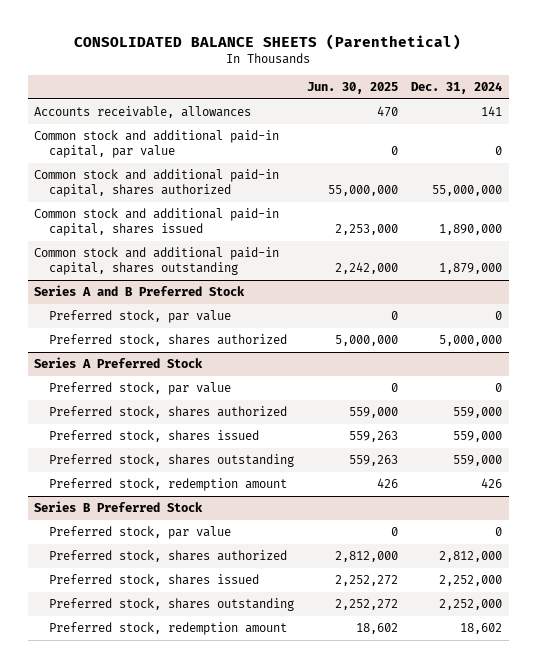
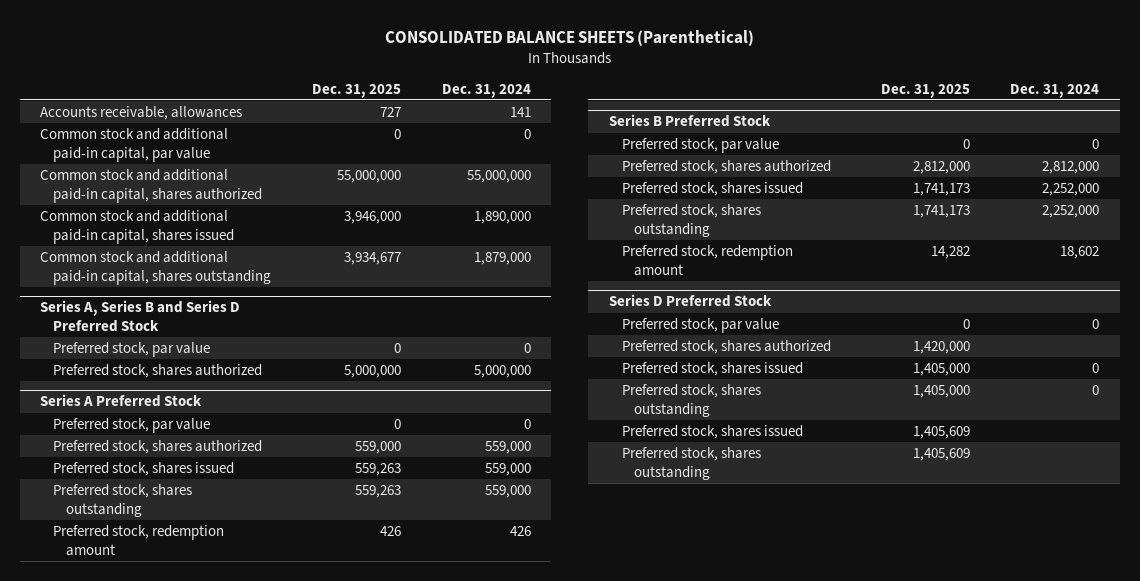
[307,82,399,95] Jun. 30, 2025 -> none
none -> [312,83,402,98] Dec. 31, 2025
[34,285,246,297] Series A and B Preferred Stock -> [40,300,241,332] Series A, Series B and Series D Preferred Stock
none -> [608,294,772,308] Series D Preferred Stock
none -> [621,318,779,334] Preferred stock, par value
none -> [621,340,831,355] Preferred stock, shares authorized
none -> [621,362,803,377] Preferred stock, shares issued
none -> [621,384,761,417] Preferred stock, shares outstanding
none -> [621,425,803,440] Preferred stock, shares issued
none -> [621,447,761,480] Preferred stock, shares outstanding

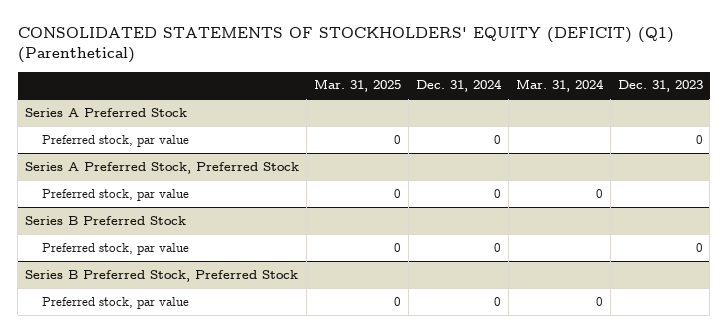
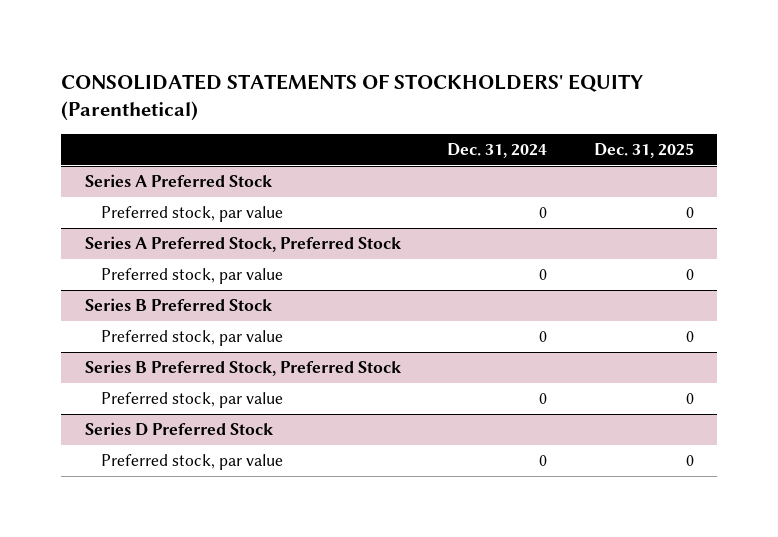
[17,27,674,64] CONSOLIDATED STATEMENTS OF STOCKHOLDERS' EQUITY (DEFICIT) (Q1) (Parenthetical) -> [61,73,644,121] CONSOLIDATED STATEMENTS OF STOCKHOLDERS' EQUITY (Parenthetical)
[314,79,402,93] Mar. 31, 2025 -> none
[515,79,604,93] Mar. 31, 2024 -> none
[617,80,703,93] Dec. 31, 2023 -> none
none -> [593,142,694,158] Dec. 31, 2025
none -> [84,422,274,437] Series D Preferred Stock
none -> [101,454,284,471] Preferred stock, par value

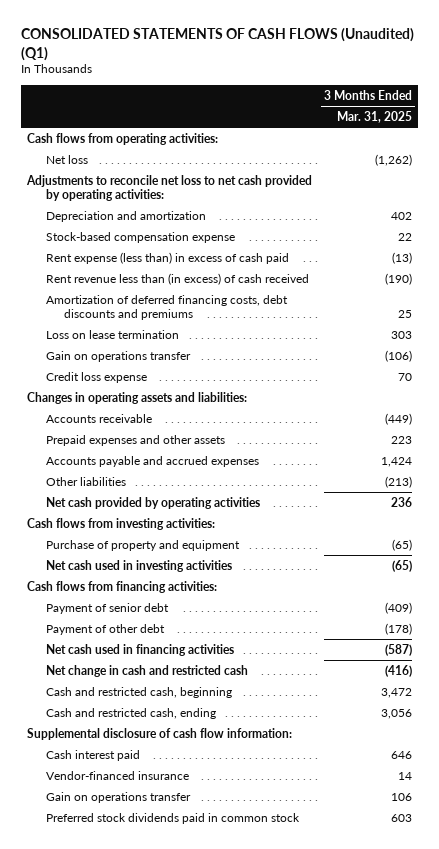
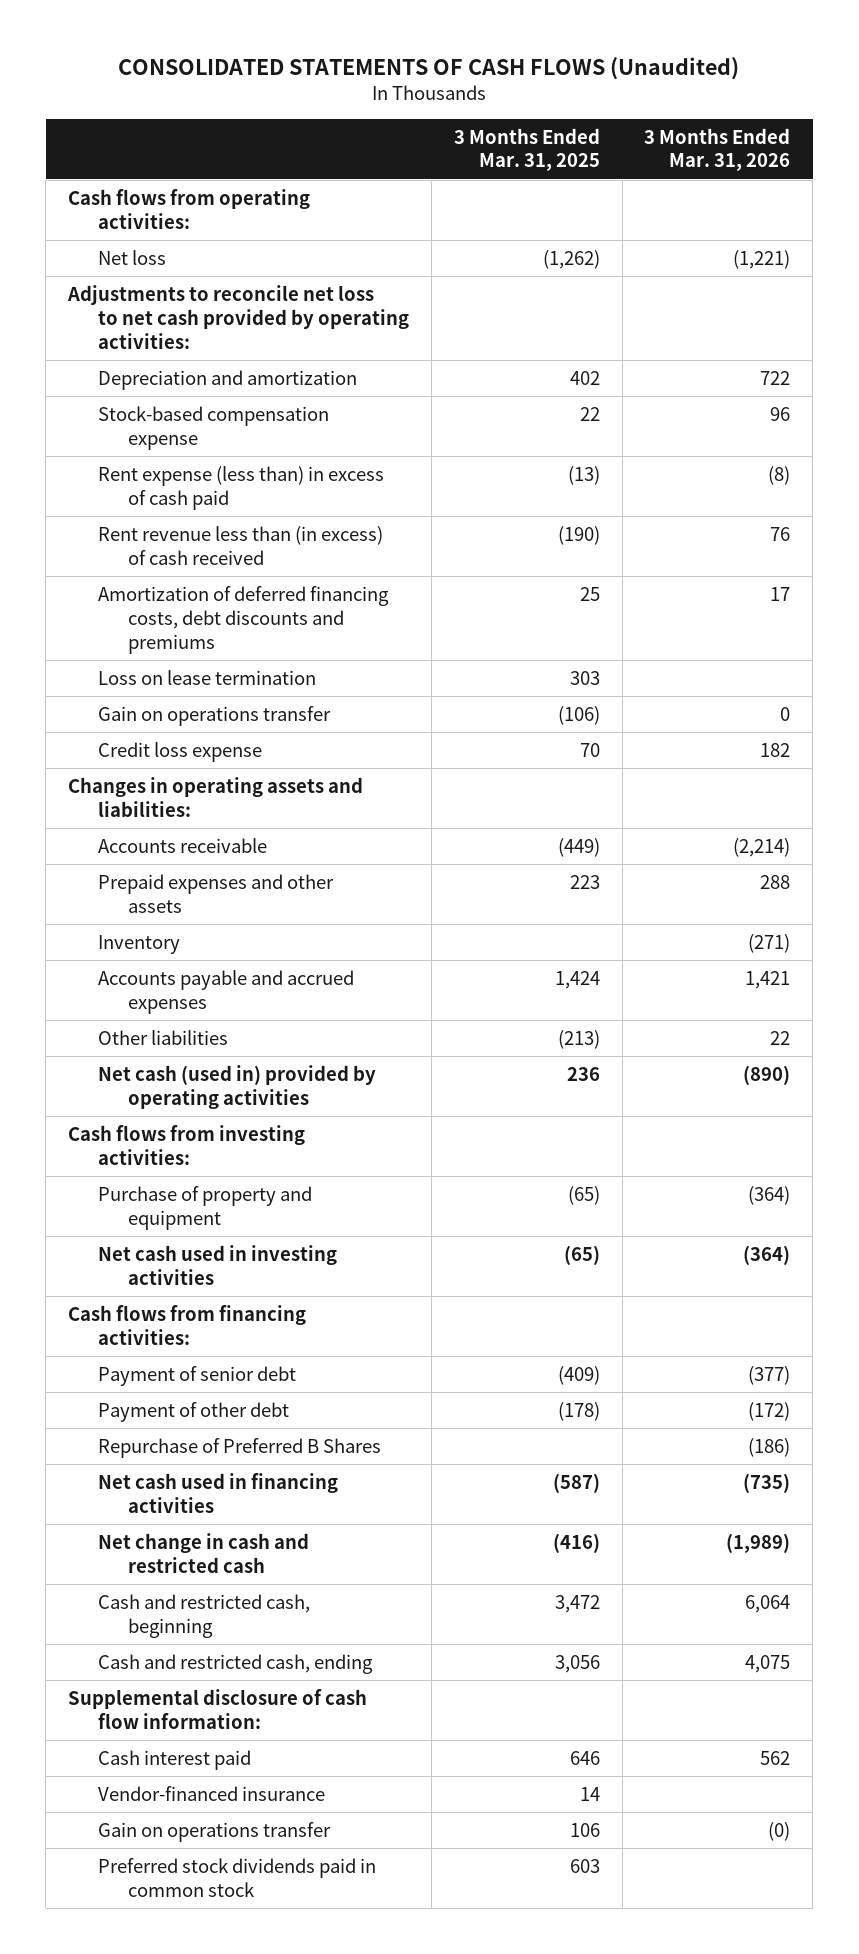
[21,28,415,61] CONSOLIDATED STATEMENTS OF CASH FLOWS (Unaudited) (Q1) -> [118,56,740,80] CONSOLIDATED STATEMENTS OF CASH FLOWS (Unaudited)
none -> [644,127,791,172] 3 Months Ended Mar. 31, 2026
none -> [98,934,181,954] Inventory
[45,496,260,509] Net cash provided by operating activities -> [98,1064,377,1109] Net cash (used in) provided by operating activities
none -> [98,1437,382,1458] Repurchase of Preferred B Shares

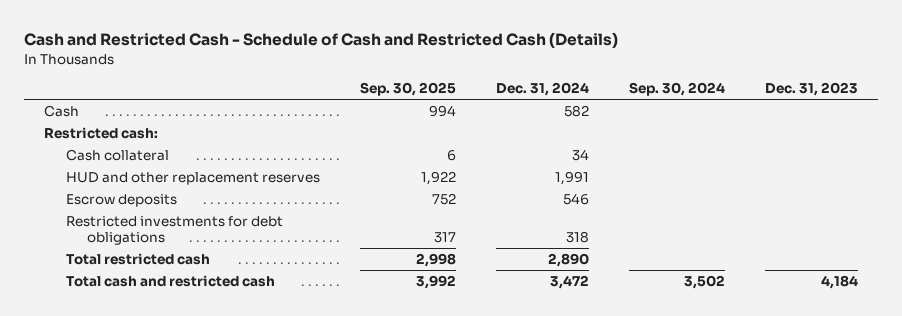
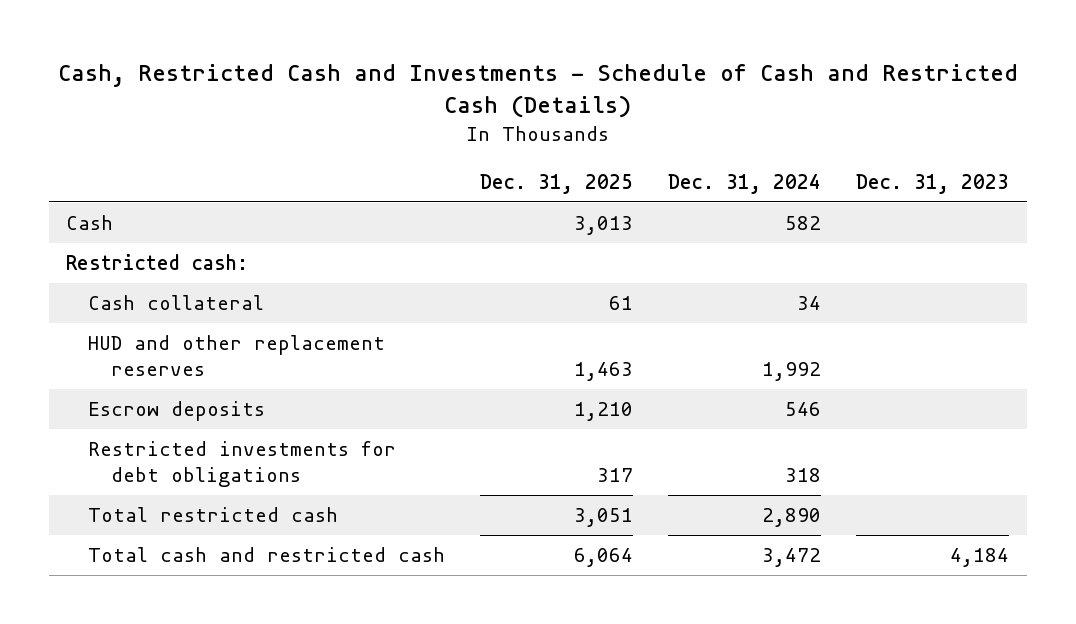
[24,32,619,49] Cash and Restricted Cash - Schedule of Cash and Restricted Cash (Details) -> [57,63,1018,118] Cash, Restricted Cash and Investments - Schedule of Cash and Restricted Cash (Details)
[359,82,456,97] Sep. 30, 2025 -> none
[628,82,725,97] Sep. 30, 2024 -> none
none -> [480,173,634,194] Dec. 31, 2025
[554,171,589,186] 1,991 -> [762,362,822,382] 1,992

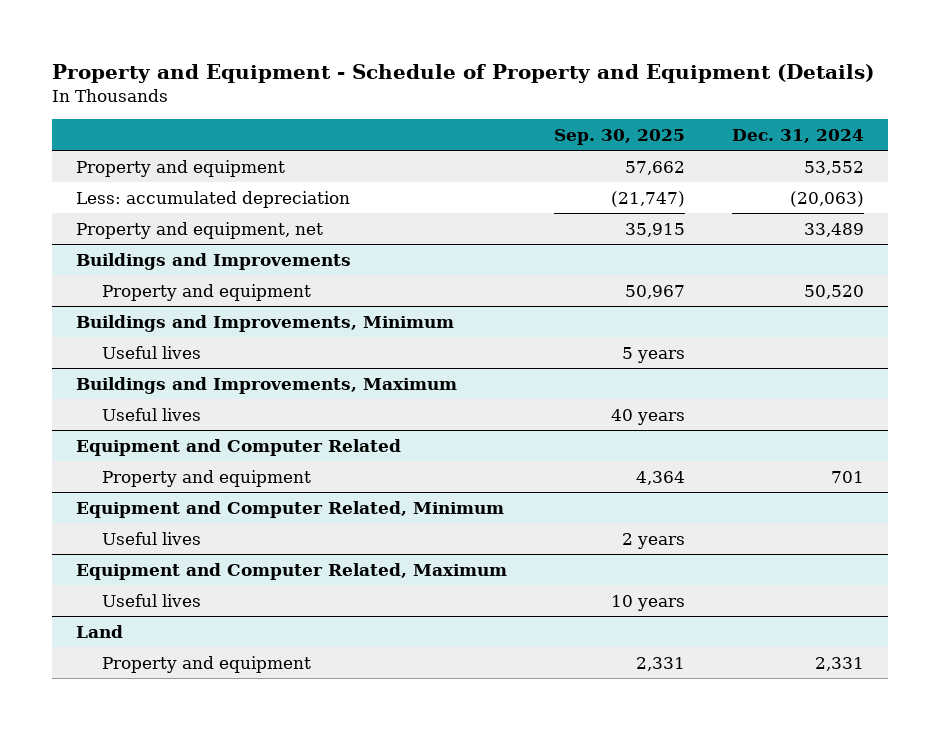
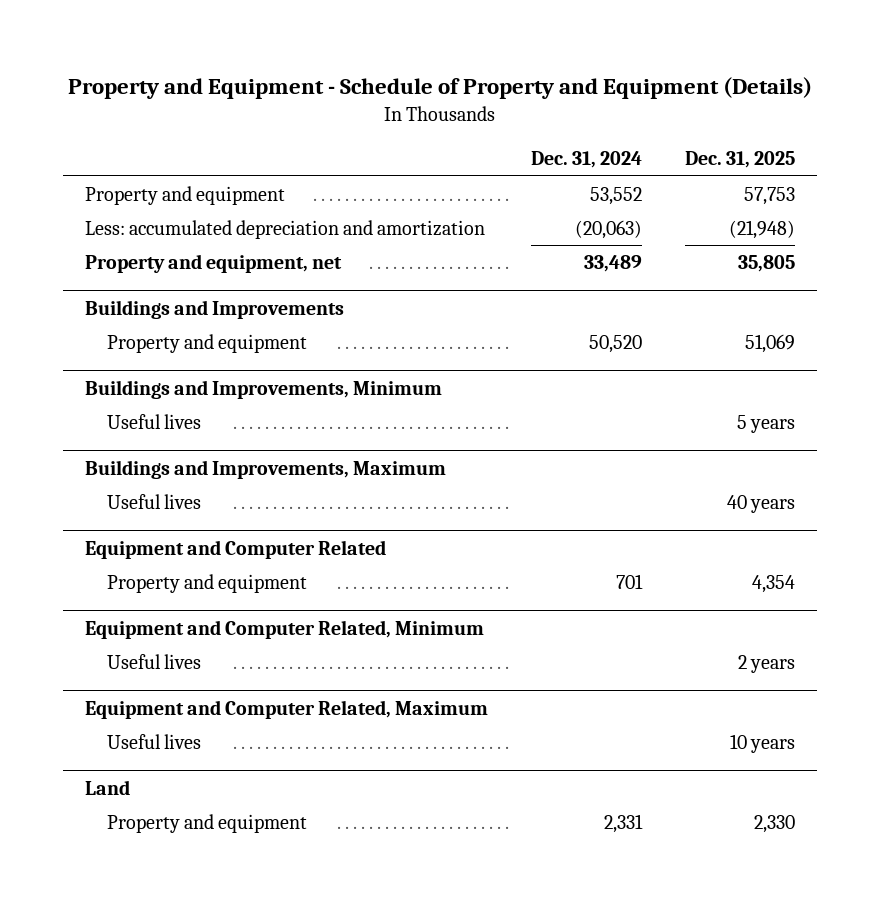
[553,128,685,145] Sep. 30, 2025 -> none
none -> [684,151,795,169] Dec. 31, 2025
[75,190,350,208] Less: accumulated depreciation -> [84,220,485,240] Less: accumulated depreciation and amortization

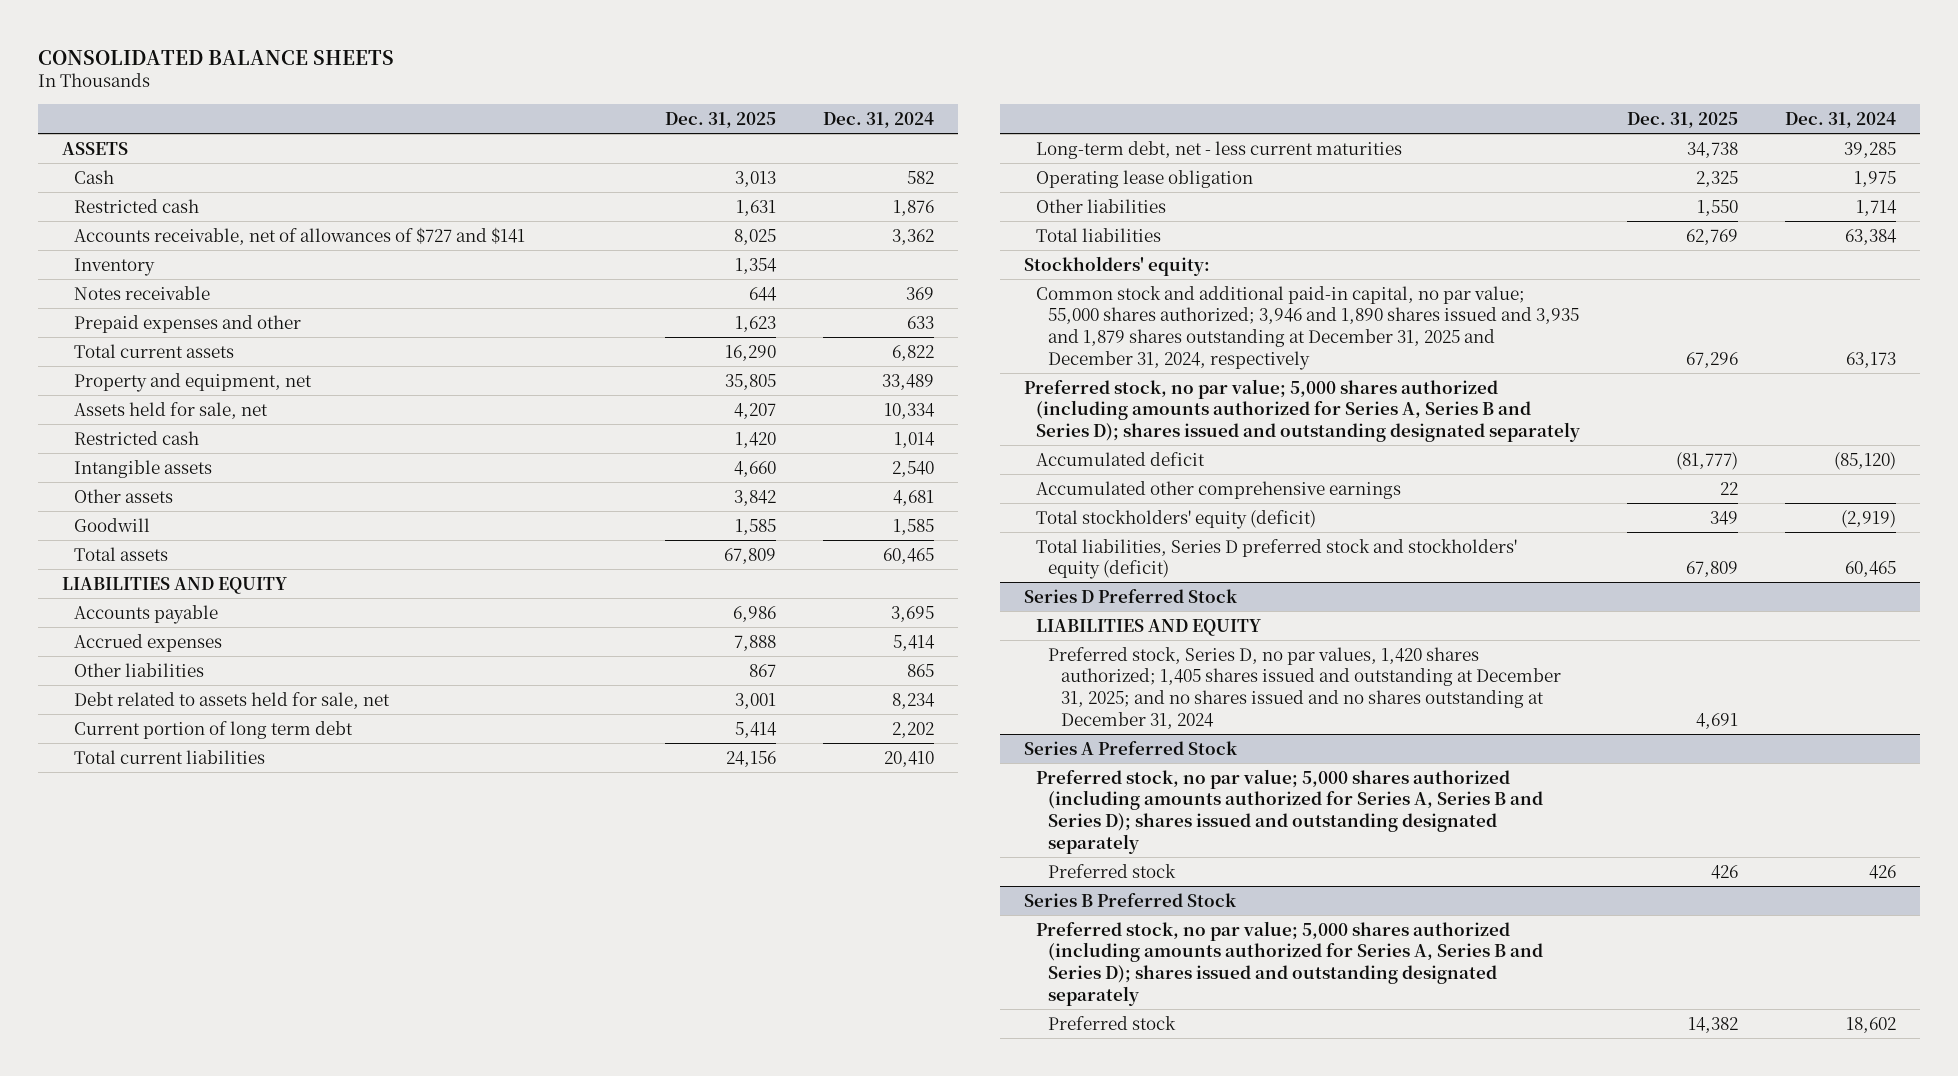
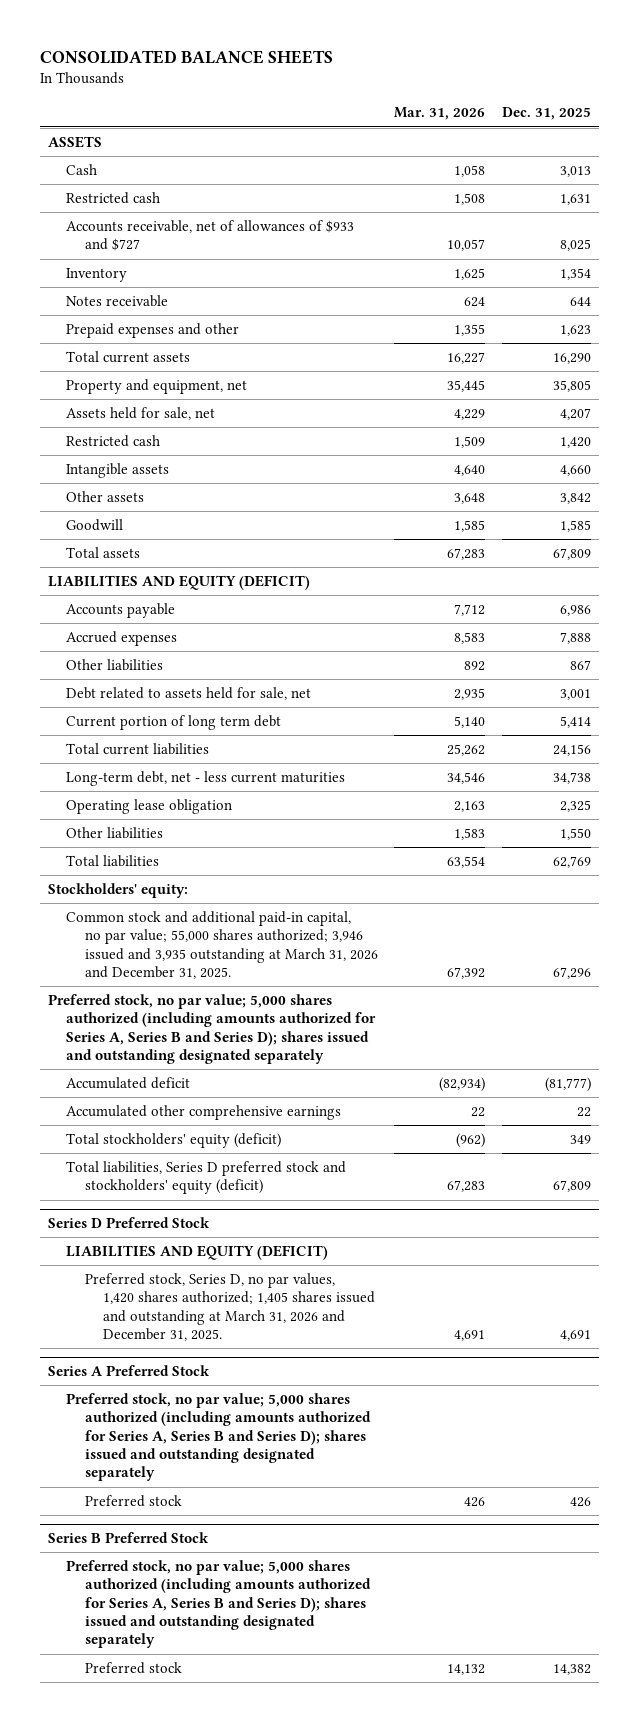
[823,112,935,129] Dec. 31, 2024 -> none
none -> [394,107,486,121] Mar. 31, 2026
[73,226,525,245] Accounts receivable, net of allowances of $727 and $141 -> [66,219,355,252] Accounts receivable, net of allowances of $933 and $727
[61,576,287,594] LIABILITIES AND EQUITY -> [47,574,310,590] LIABILITIES AND EQUITY (DEFICIT)
[1036,285,1580,370] Common stock and additional paid-in capital, no par value; 55,000 shares authorized; 3,946 and 1,890 shares issued and 3,935 and 1,879 shares outstanding at December 31, 2025 and December 31, 2024, respectively -> [66,910,378,980] Common stock and additional paid-in capital, no par value; 55,000 shares authorized; 3,946 issued and 3,935 outstanding at March 31, 2026 and December 31, 2025.
[1036,618,1262,636] LIABILITIES AND EQUITY -> [66,1244,329,1260] LIABILITIES AND EQUITY (DEFICIT)
[1048,646,1561,729] Preferred stock, Series D, no par values, 1,420 shares authorized; 1,405 shares issued and outstanding at December 31, 2025; and no shares issued and no shares outstanding at December 31, 2024 -> [84,1272,375,1342] Preferred stock, Series D, no par values, 1,420 shares authorized; 1,405 shares issued and outstanding at March 31, 2026 and December 31, 2025.

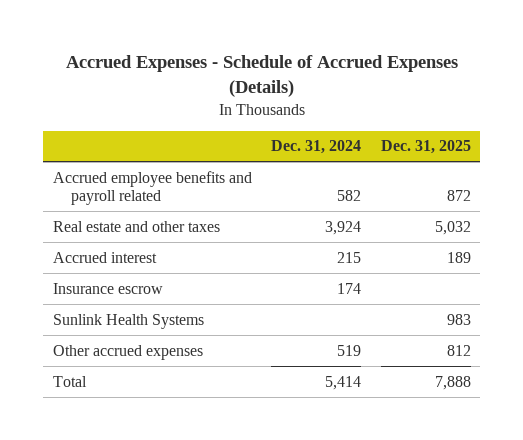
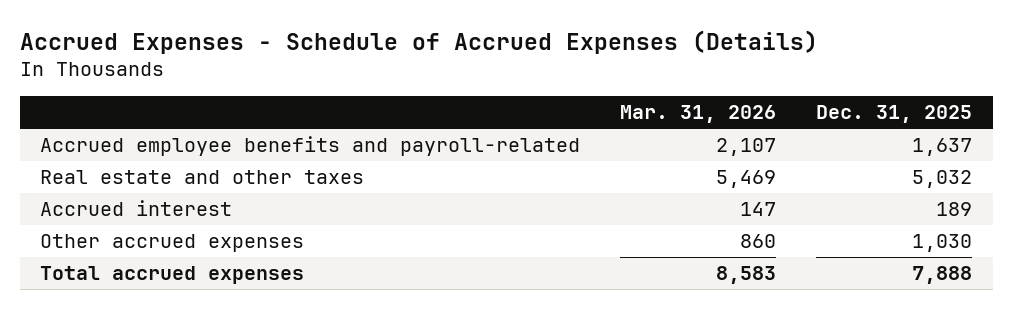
[271,140,362,155] Dec. 31, 2024 -> none
none -> [620,104,777,123] Mar. 31, 2026
[52,170,252,206] Accrued employee benefits and payroll related -> [40,136,581,157] Accrued employee benefits and payroll-related
[446,190,471,202] 872 -> [912,138,973,157] 1,637
[52,282,163,294] Insurance escrow -> none
[52,313,204,329] Sunlink Health Systems -> none
[446,344,471,356] 812 -> [912,234,973,253] 1,030
[52,375,87,387] Total -> [40,266,305,285] Total accrued expenses

